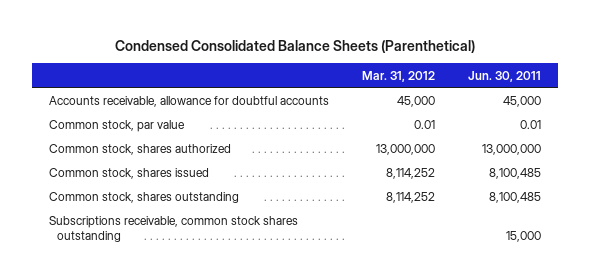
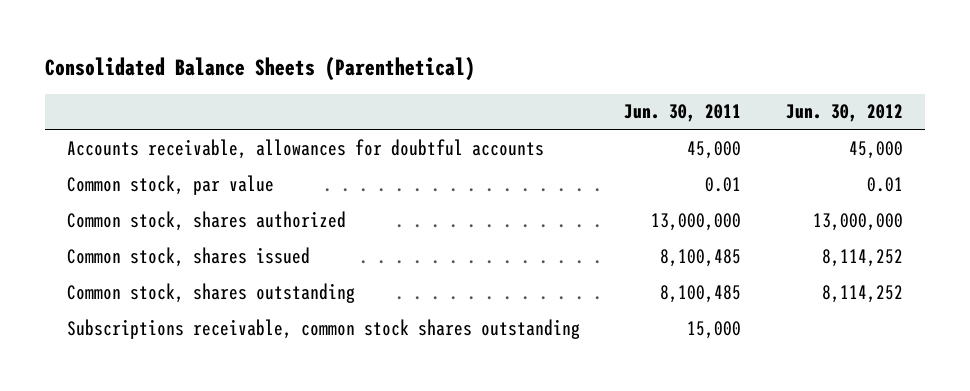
[114,39,475,53] Condensed Consolidated Balance Sheets (Parenthetical) -> [44,56,475,81] Consolidated Balance Sheets (Parenthetical)
[361,70,435,82] Mar. 31, 2012 -> none
none -> [785,104,903,123] Jun. 30, 2012
[48,95,329,107] Accounts receivable, allowance for doubtful accounts -> [66,138,544,159] Accounts receivable, allowances for doubtful accounts

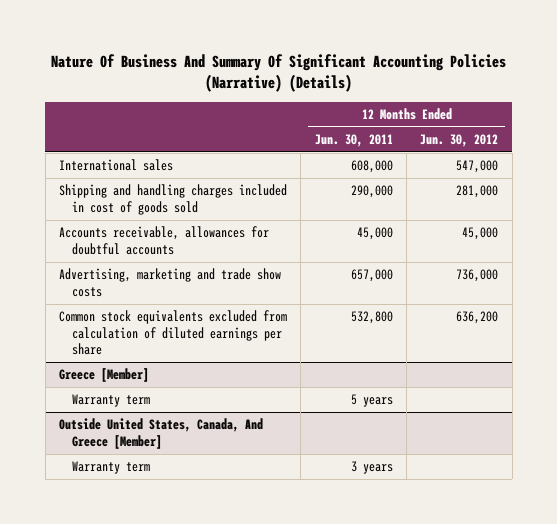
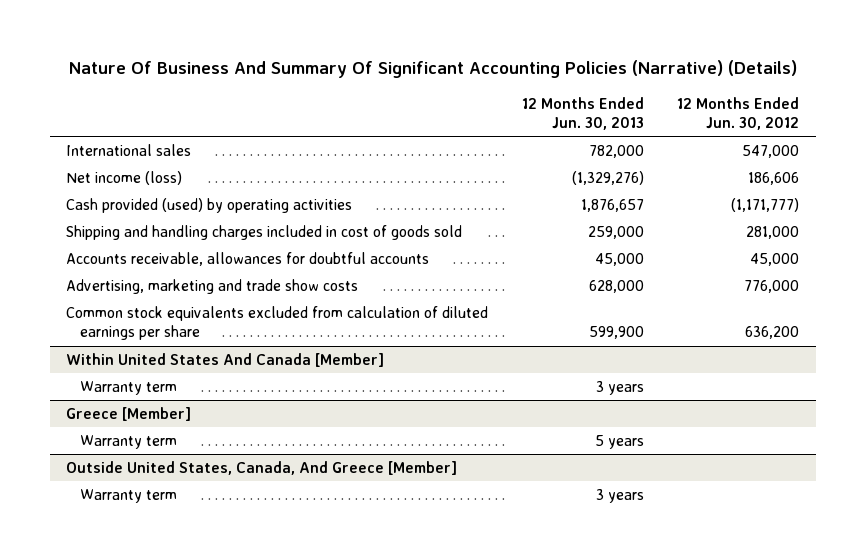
[314,134,393,148] Jun. 30, 2011 -> none
none -> [521,96,644,131] 12 Months Ended Jun. 30, 2013
none -> [66,171,183,186] Net income (loss)
none -> [66,198,353,214] Cash provided (used) by operating activities
[456,269,499,283] 736,000 -> [744,280,800,294] 776,000
none -> [66,353,385,368] Within United States And Canada [Member]
none -> [79,381,177,396] Warranty term

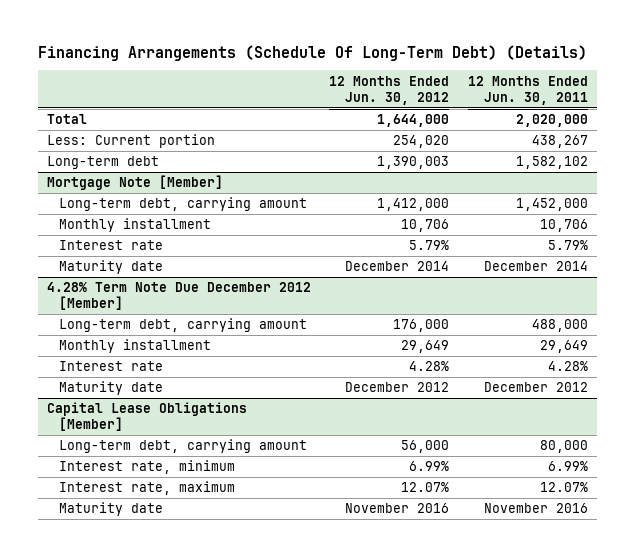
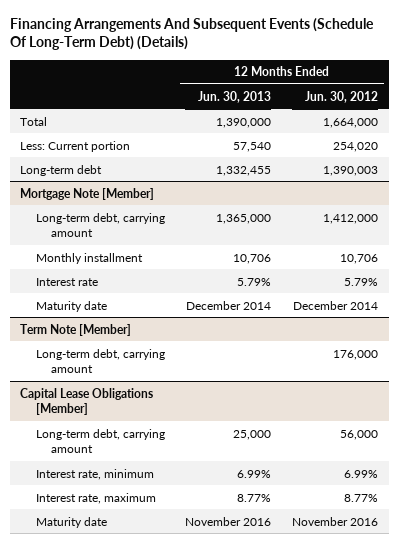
[37,44,587,61] Financing Arrangements (Schedule Of Long-Term Debt) (Details) -> [10,17,375,51] Financing Arrangements And Subsequent Events (Schedule Of Long-Term Debt) (Details)
[467,75,588,105] 12 Months Ended Jun. 30, 2011 -> none
none -> [198,90,272,103] Jun. 30, 2013
[377,114,450,128] 1,644,000 -> [323,117,379,128] 1,664,000
[46,282,311,311] 4.28% Term Note Due December 2012 [Member] -> none
none -> [20,323,132,336] Term Note [Member]
[58,339,211,354] Monthly installment -> none
[58,361,163,372] Interest rate -> none
[58,381,163,396] Maturity date -> none
[401,482,450,493] 12.07% -> [344,493,379,502] 8.77%

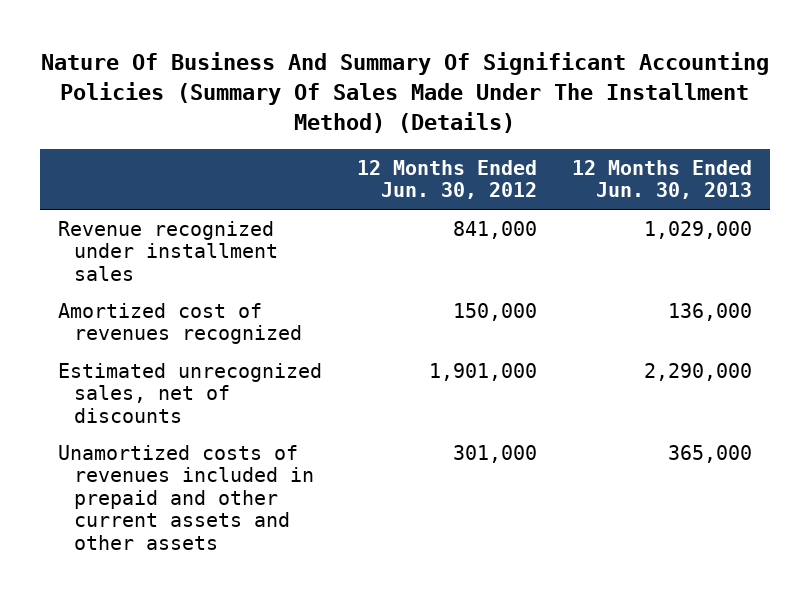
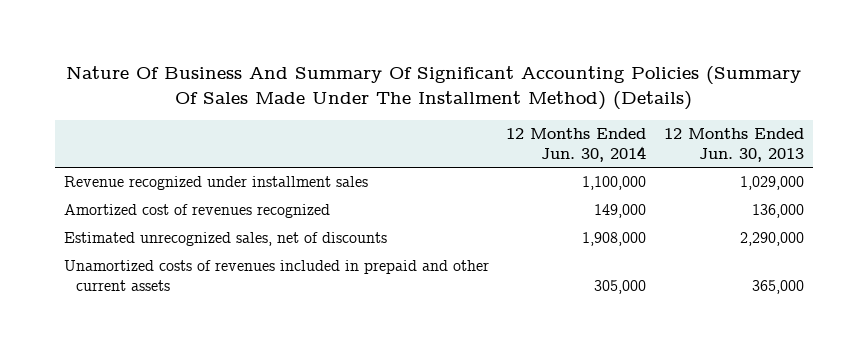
[356,159,537,200] 12 Months Ended Jun. 30, 2012 -> none
none -> [506,128,647,162] 12 Months Ended Jun. 30, 2014
[57,444,315,550] Unamortized costs of revenues included in prepaid and other current assets and other assets -> [63,260,489,291] Unamortized costs of revenues included in prepaid and other current assets

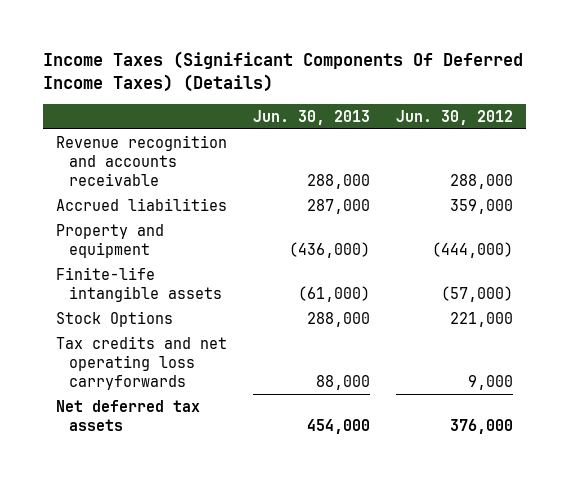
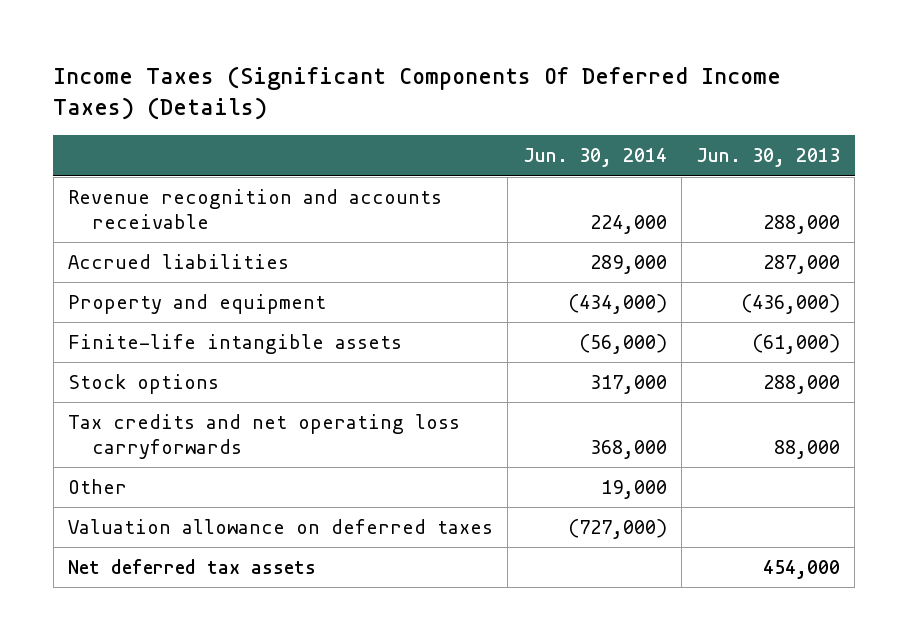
[395,109,513,125] Jun. 30, 2012 -> none
none -> [522,148,667,168] Jun. 30, 2014
[55,311,173,328] Stock Options -> [68,373,220,394] Stock options
none -> [68,478,128,494] Other
none -> [68,518,494,534] Valuation allowance on deferred taxes

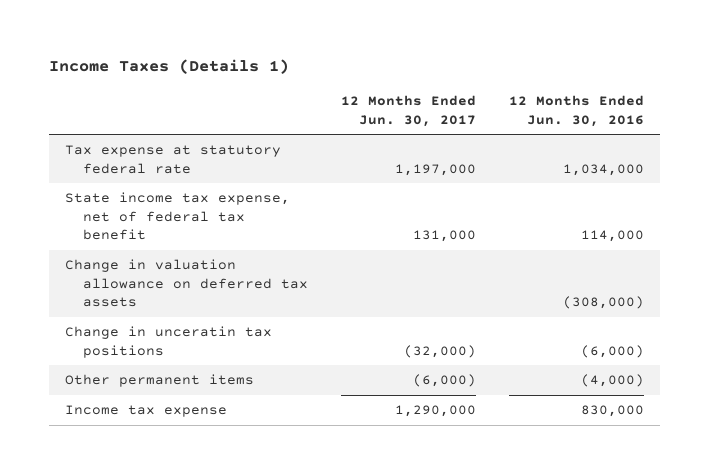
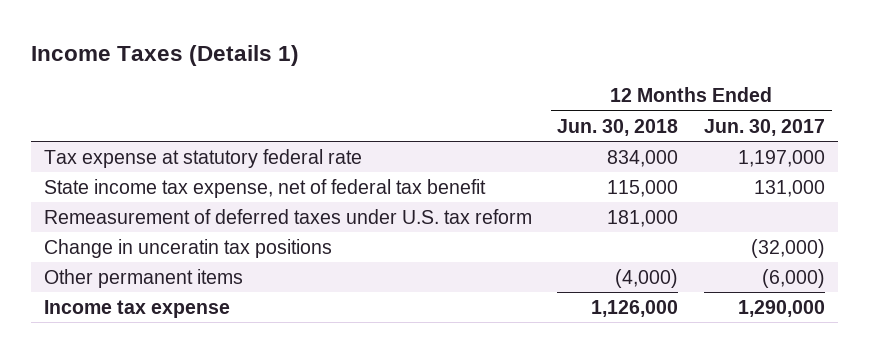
[508,95,644,127] 12 Months Ended Jun. 30, 2016 -> none
none -> [557,118,679,136] Jun. 30, 2018
[64,259,309,308] Change in valuation allowance on deferred tax assets -> [43,208,532,224] Remeasurement of deferred taxes under U.S. tax reform

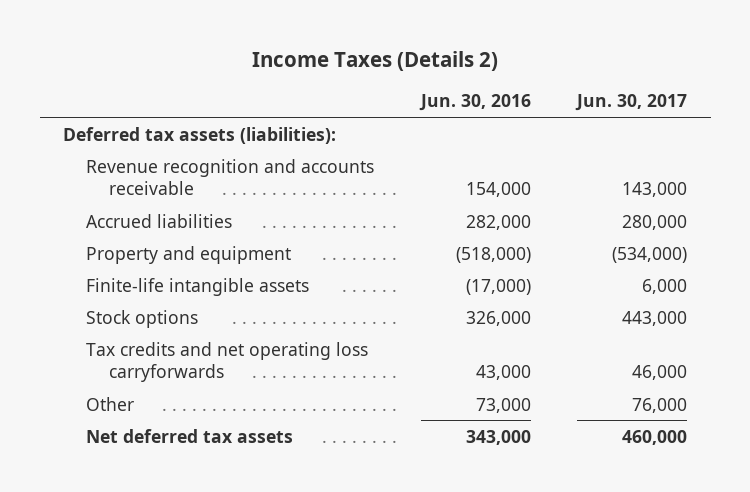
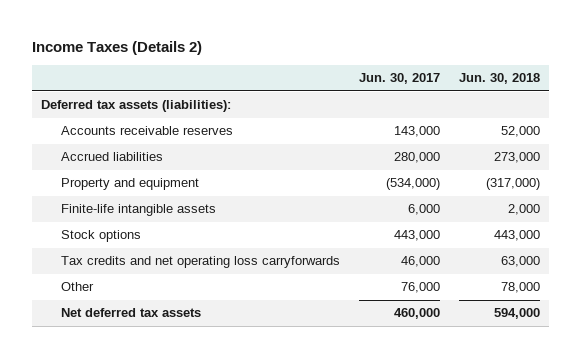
[418,94,531,112] Jun. 30, 2016 -> none
none -> [458,73,540,85] Jun. 30, 2018
[85,158,374,195] Revenue recognition and accounts receivable -> [60,126,233,136] Accounts receivable reserves

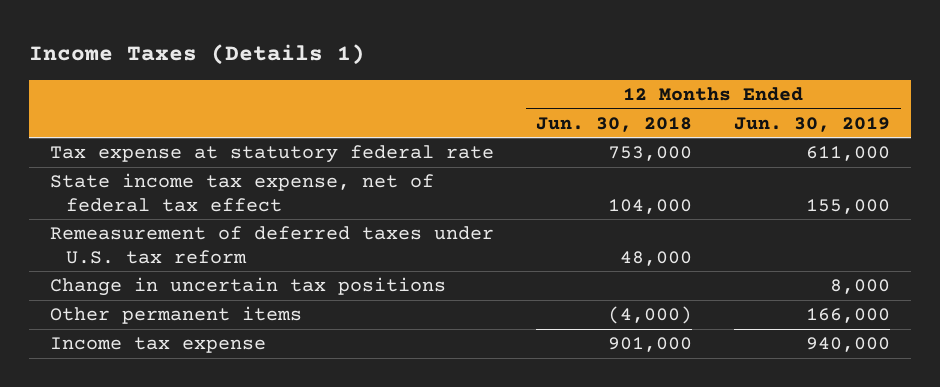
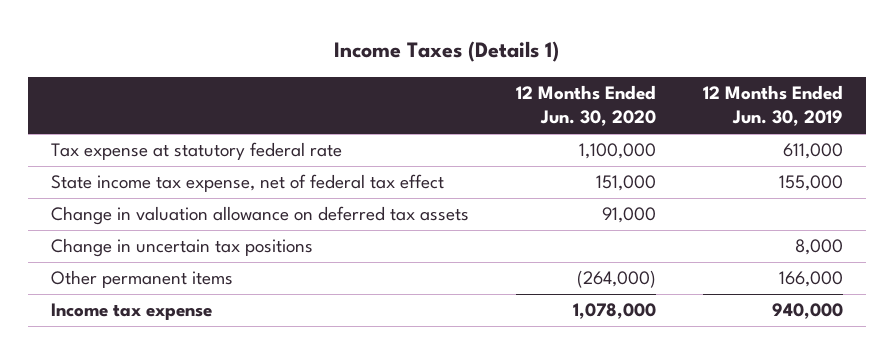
[536,116,693,132] Jun. 30, 2018 -> none
none -> [515,85,656,127] 12 Months Ended Jun. 30, 2020
[49,226,494,264] Remeasurement of deferred taxes under U.S. tax reform -> [51,206,470,226] Change in valuation allowance on deferred tax assets

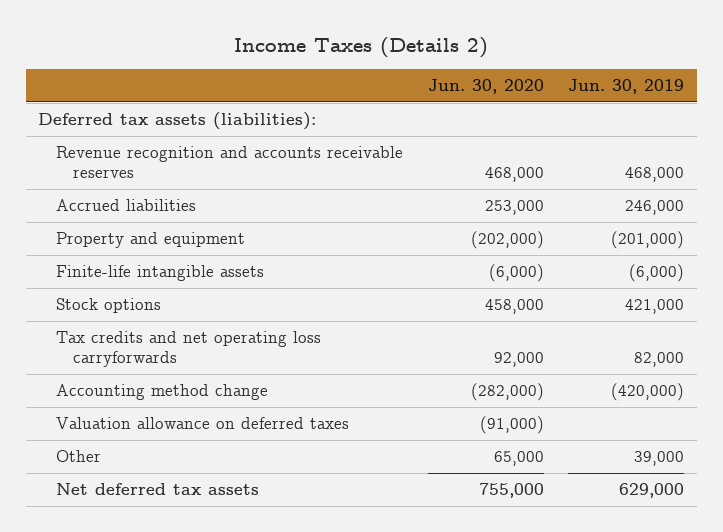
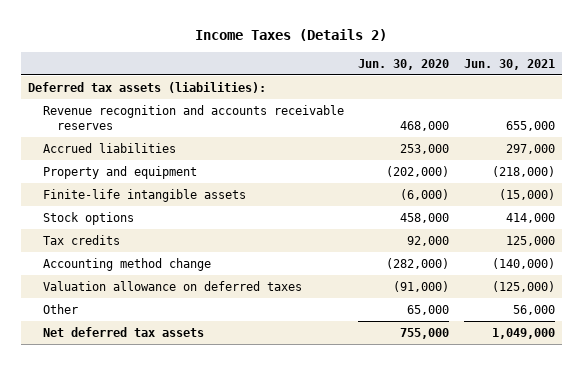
[568,79,685,95] Jun. 30, 2019 -> none
none -> [463,58,555,70] Jun. 30, 2021
[55,331,321,368] Tax credits and net operating loss carryforwards -> none
none -> [42,234,120,245] Tax credits

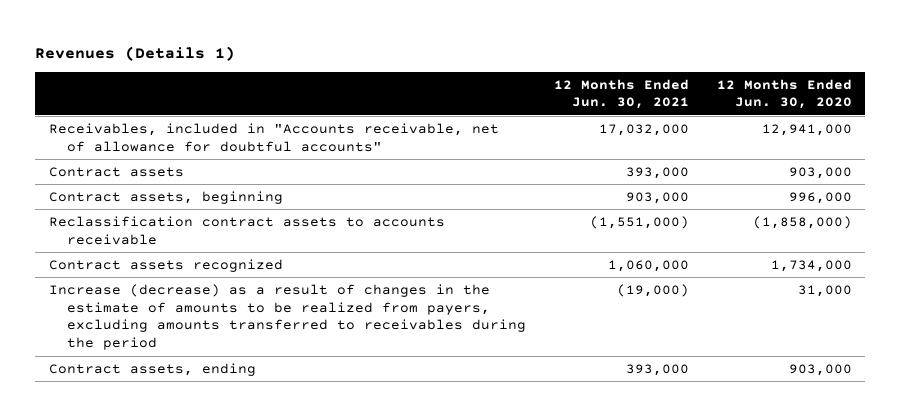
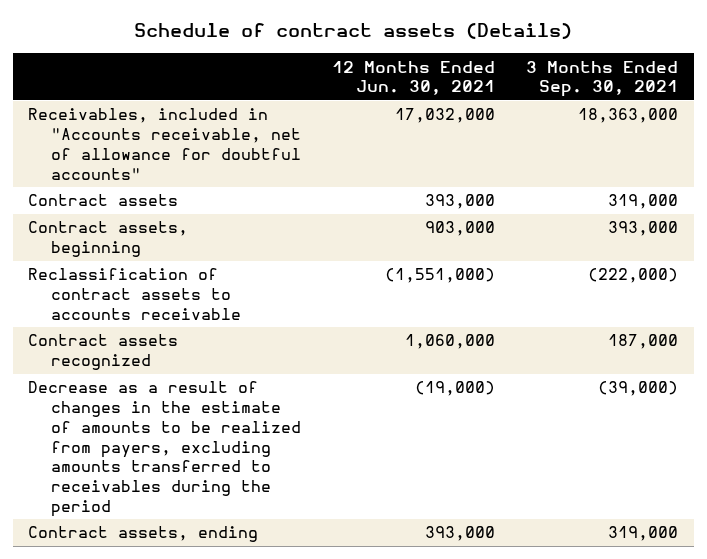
[35,45,236,61] Revenues (Details 1) -> [134,23,573,40] Schedule of contract assets (Details)
[716,78,852,110] 12 Months Ended Jun. 30, 2020 -> none
none -> [526,60,679,98] 3 Months Ended Sep. 30, 2021
[49,215,446,245] Reclassification contract assets to accounts receivable -> [28,268,242,320] Reclassification of contract assets to accounts receivable
[49,283,527,351] Increase (decrease) as a result of changes in the estimate of amounts to be realized from payers, excluding amounts transferred to receivables during the period -> [28,381,302,517] Decrease as a result of changes in the estimate of amounts to be realized from payers, excluding amounts transferred to receivables during the period

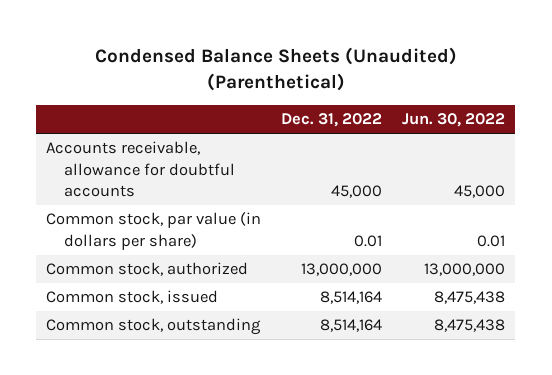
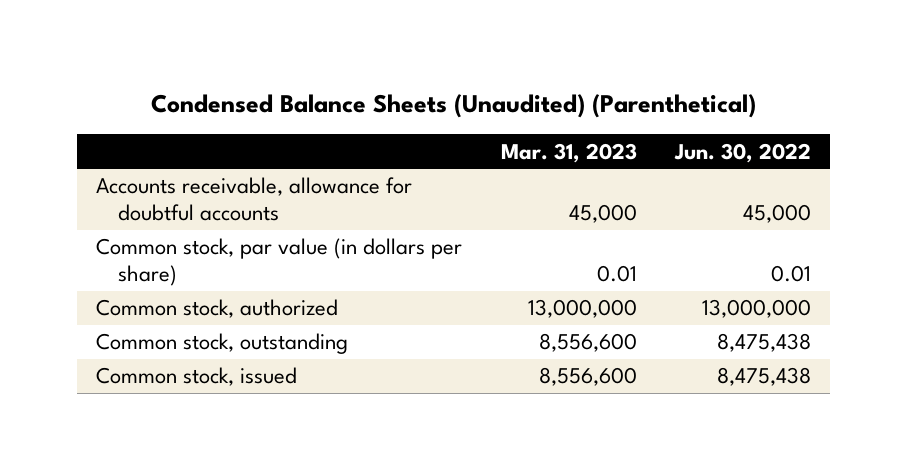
[281,113,383,128] Dec. 31, 2022 -> none
none -> [500,142,637,163] Mar. 31, 2023
[46,290,219,305] Common stock, issued -> [96,367,298,387] Common stock, issued

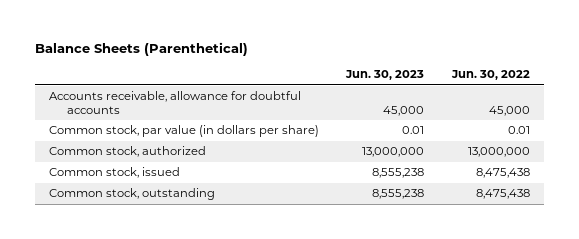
[150,93,756,118] Condensed Balance Sheets (Unaudited) (Parenthetical) -> [34,41,248,56] Balance Sheets (Parenthetical)
[500,142,637,163] Mar. 31, 2023 -> none
none -> [345,70,425,81] Jun. 30, 2023
[96,333,349,355] Common stock, outstanding -> [48,188,215,201] Common stock, outstanding

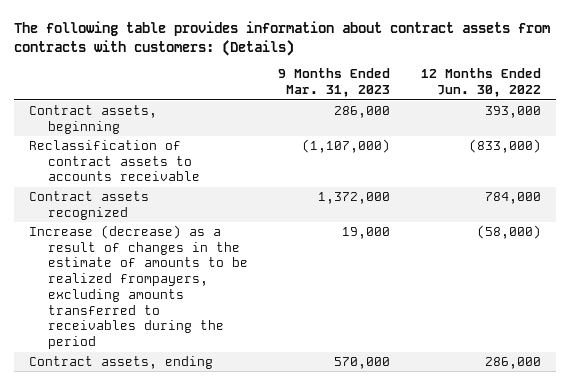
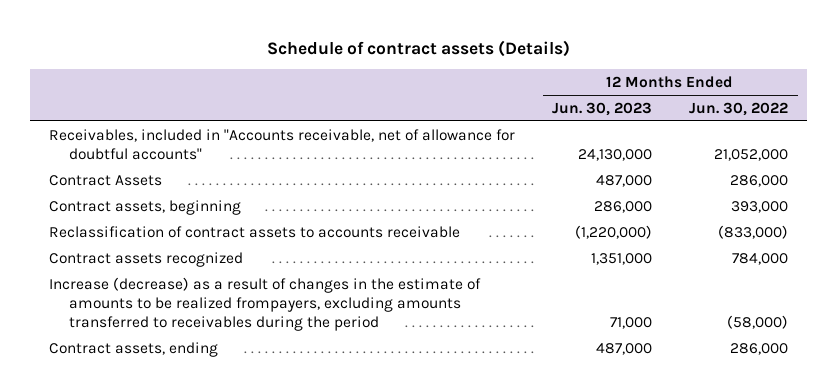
[13,20,550,57] The following table provides information about contract assets from contracts with customers: (Details) -> [266,40,570,58] Schedule of contract assets (Details)
[278,68,391,98] 9 Months Ended Mar. 31, 2023 -> none
none -> [552,101,653,116] Jun. 30, 2023
none -> [48,128,515,160] Receivables, included in "Accounts receivable, net of allowance for doubtful accounts"
none -> [48,174,162,186] Contract Assets

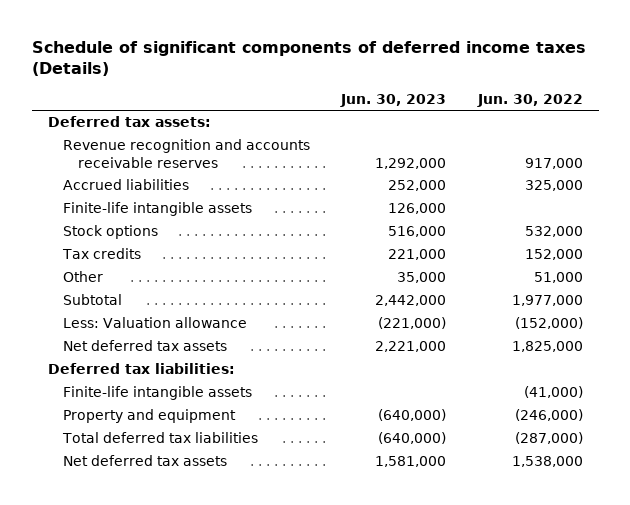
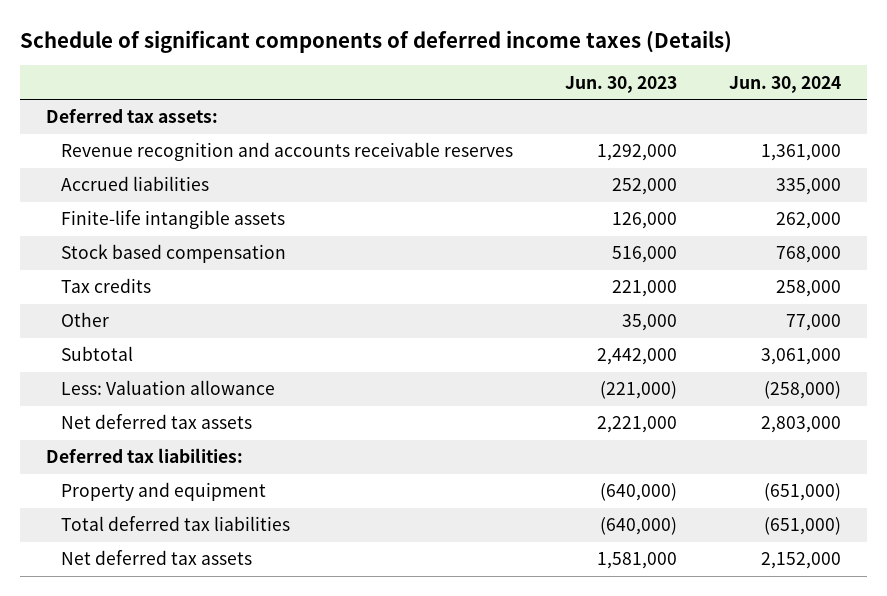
[476,93,583,107] Jun. 30, 2022 -> none
none -> [728,75,841,93] Jun. 30, 2024
[62,225,158,240] Stock options -> [60,244,286,264] Stock based compensation
[62,386,252,401] Finite-life intangible assets -> none

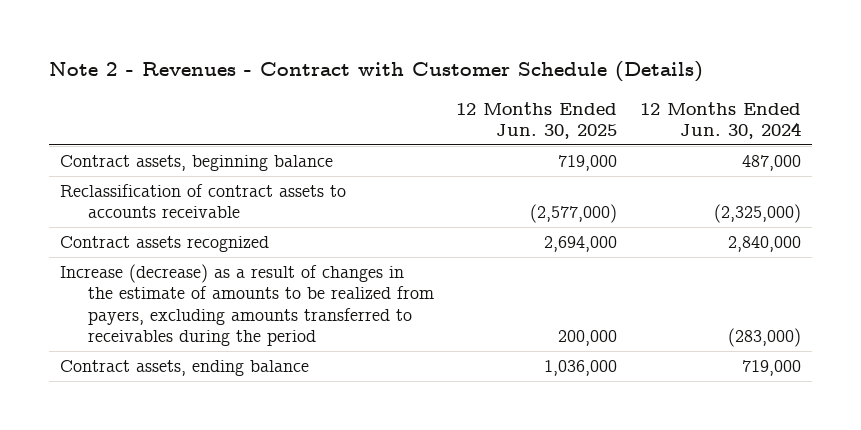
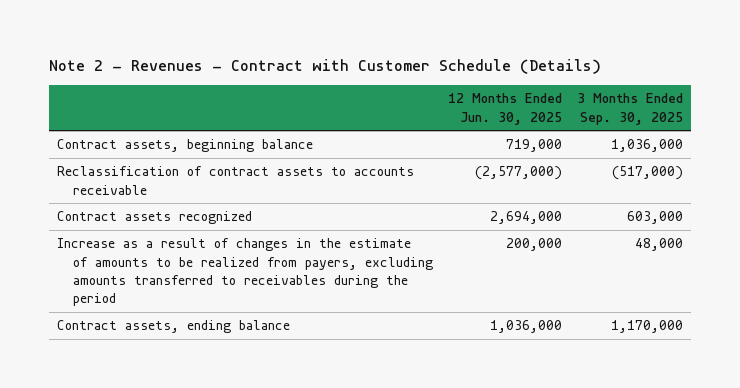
[639,101,801,139] 12 Months Ended Jun. 30, 2024 -> none
none -> [577,93,684,125] 3 Months Ended Sep. 30, 2025
[60,264,434,347] Increase (decrease) as a result of changes in the estimate of amounts to be realized from payers, excluding amounts transferred to receivables during the period -> [56,238,434,306] Increase as a result of changes in the estimate of amounts to be realized from payers, excluding amounts transferred to receivables during the period

